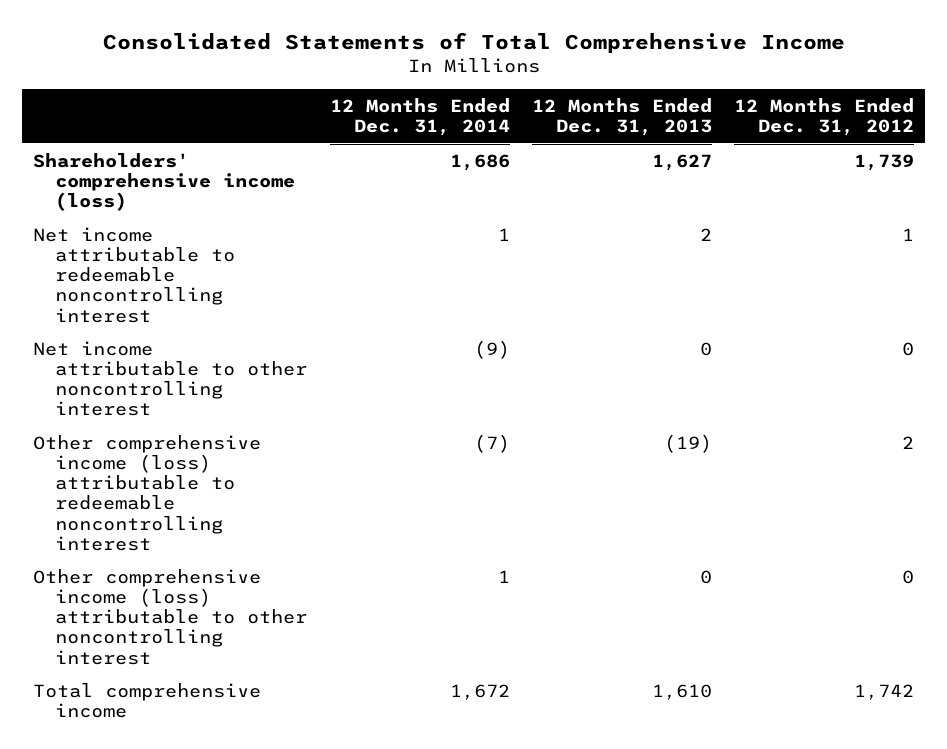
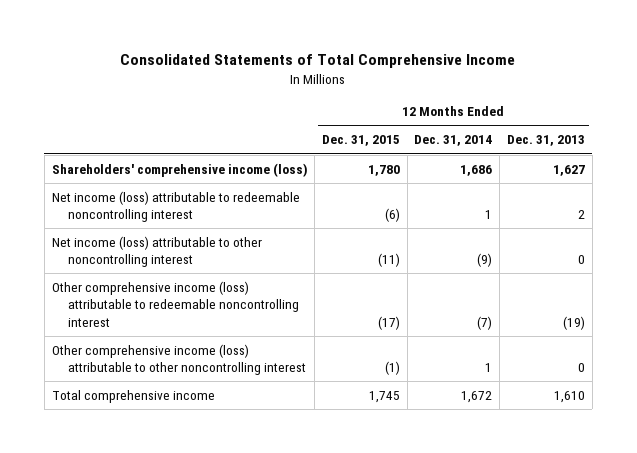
[734,98,915,137] 12 Months Ended Dec. 31, 2012 -> none
none -> [322,135,401,147] Dec. 31, 2015
[32,226,236,323] Net income attributable to redeemable noncontrolling interest -> [51,190,300,223] Net income (loss) attributable to redeemable noncontrolling interest
[32,340,308,417] Net income attributable to other noncontrolling interest -> [51,235,262,268] Net income (loss) attributable to other noncontrolling interest

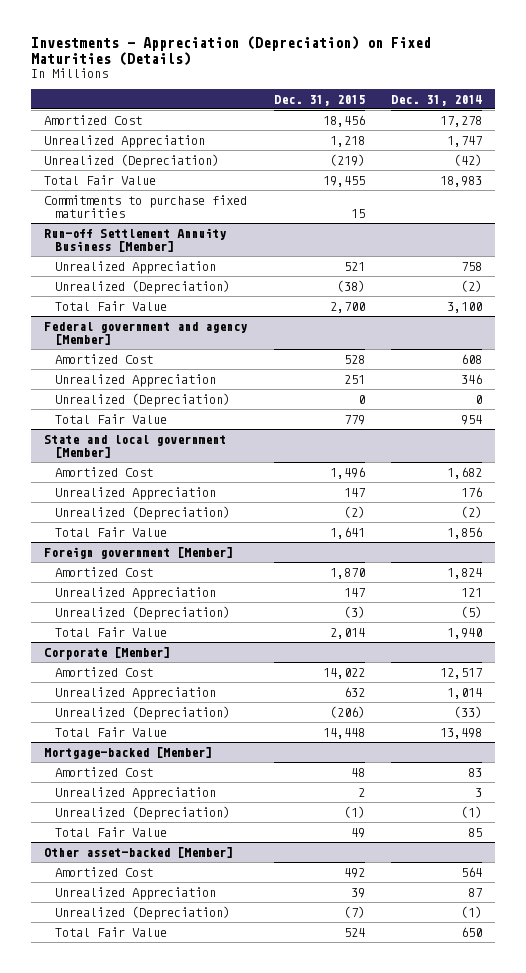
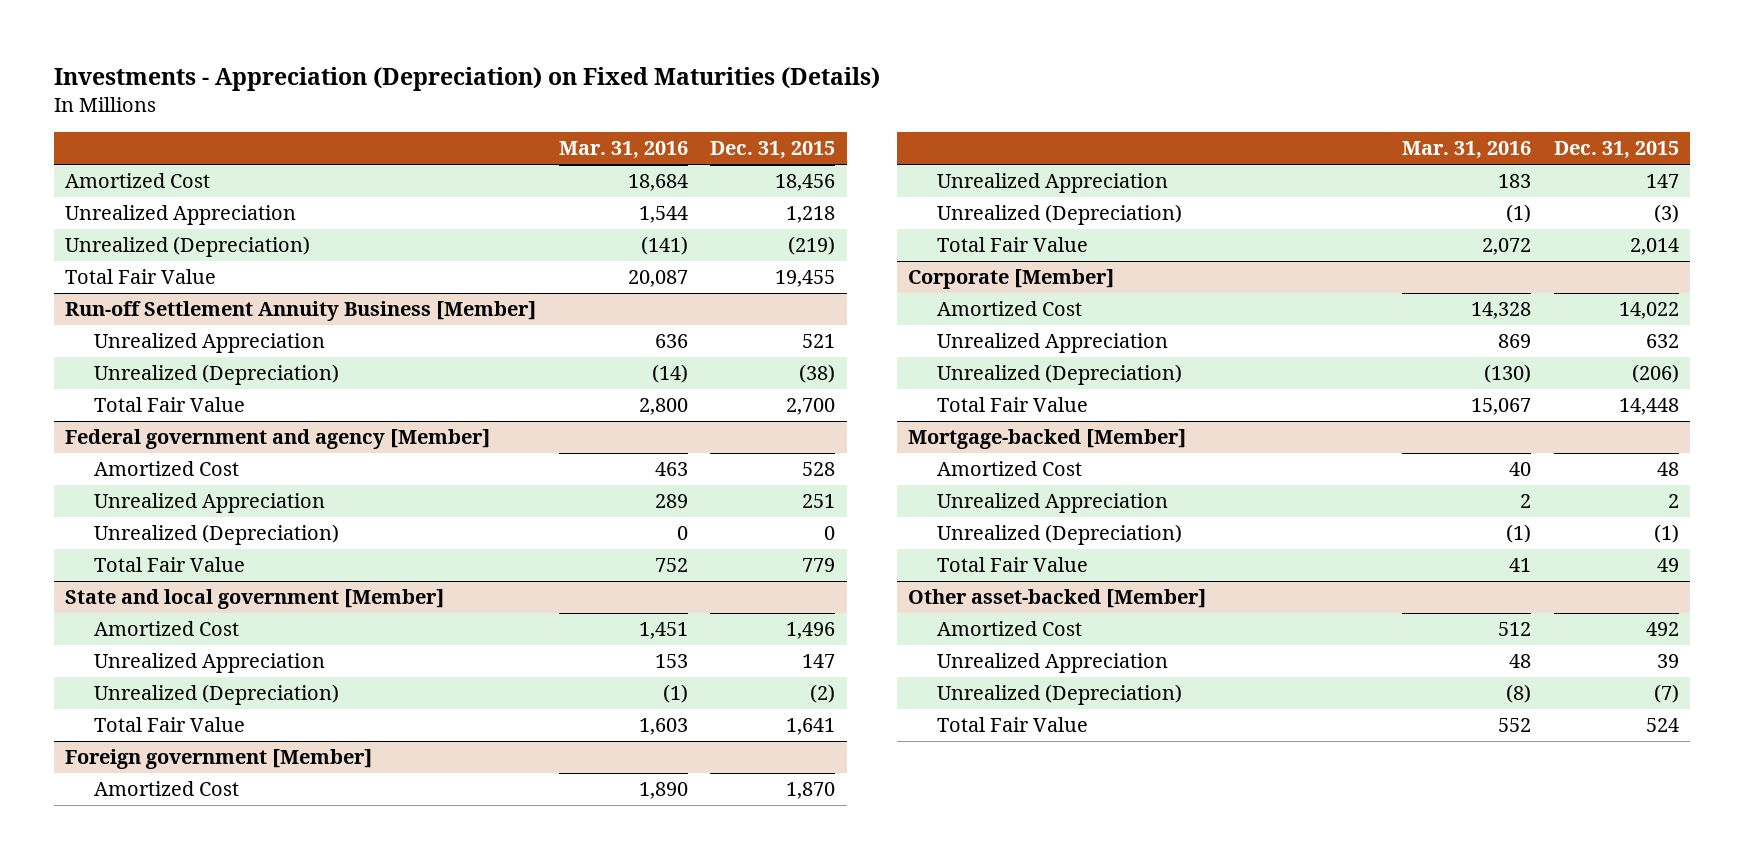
[390,94,482,106] Dec. 31, 2014 -> none
none -> [558,141,688,160] Mar. 31, 2016
[44,194,248,219] Commitments to purchase fixed maturities -> none

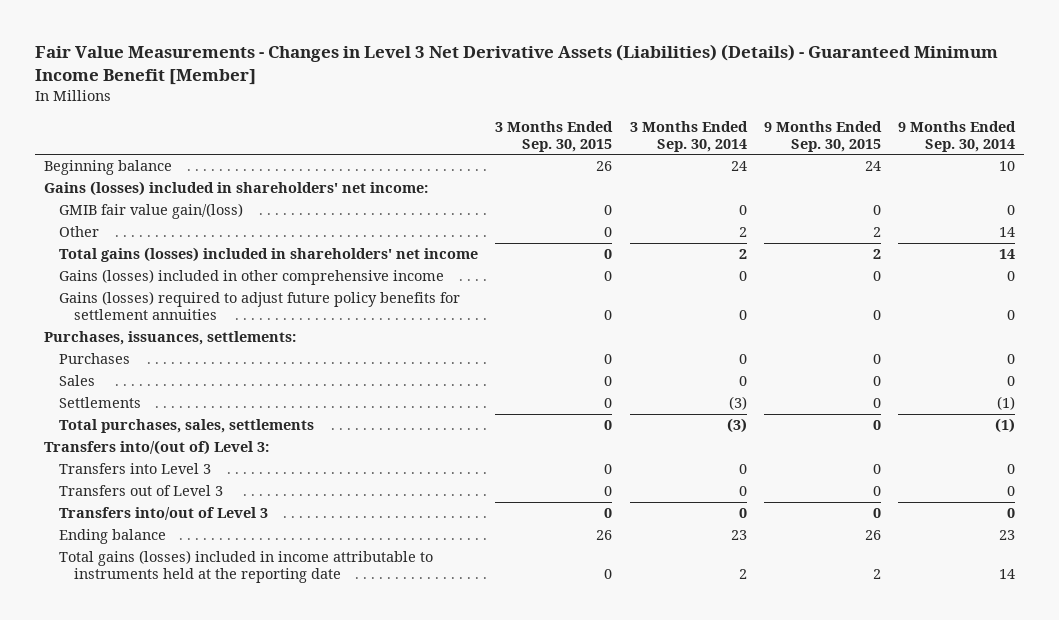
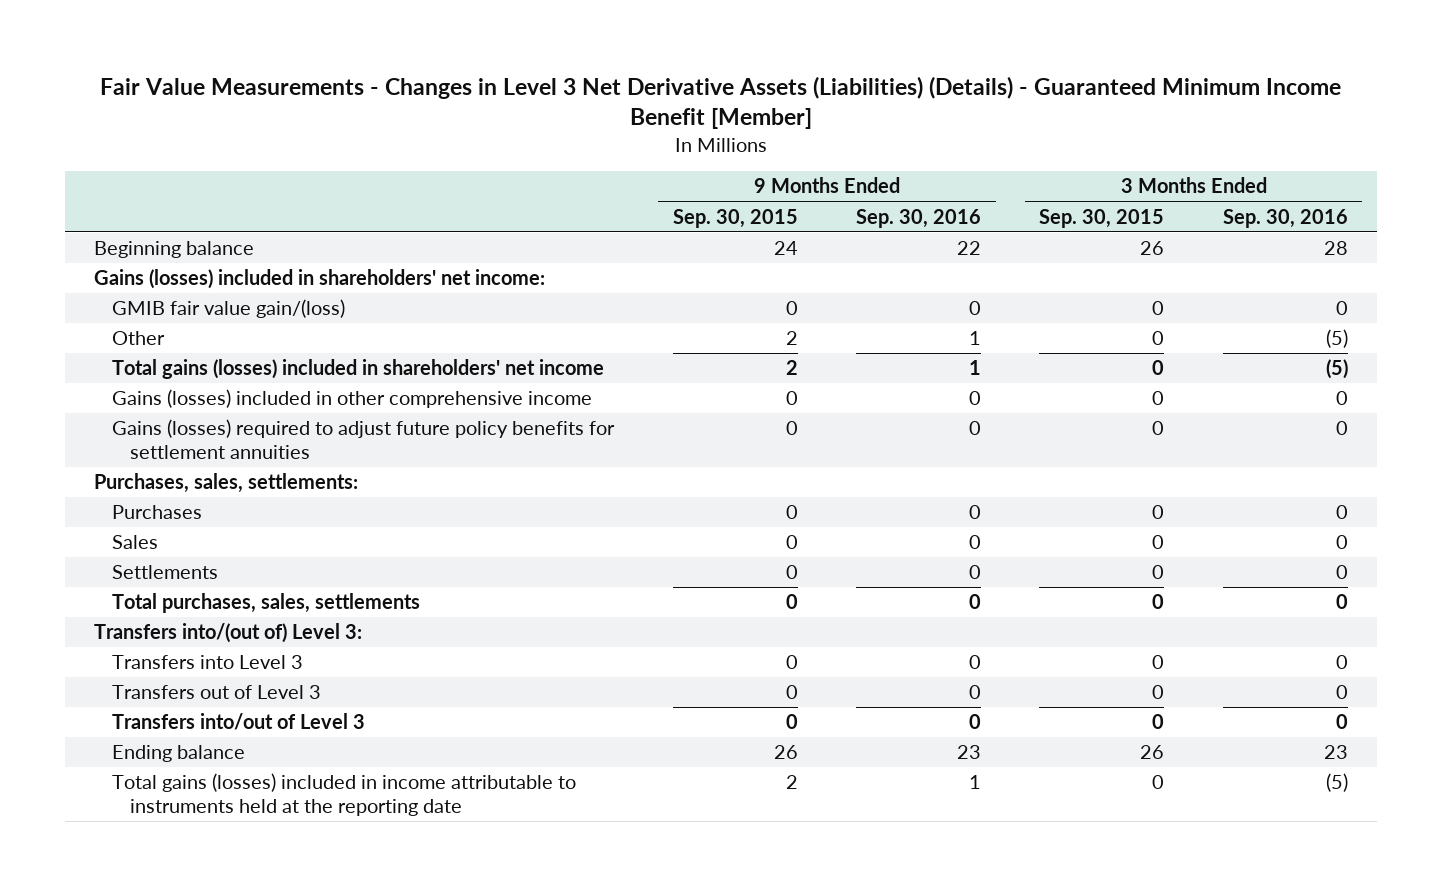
[629,120,748,152] 3 Months Ended Sep. 30, 2014 -> none
[898,120,1017,152] 9 Months Ended Sep. 30, 2014 -> none
none -> [856,208,982,228] Sep. 30, 2016
none -> [1222,208,1348,228] Sep. 30, 2016
[44,331,297,346] Purchases, issuances, settlements: -> [94,473,359,494] Purchases, sales, settlements:

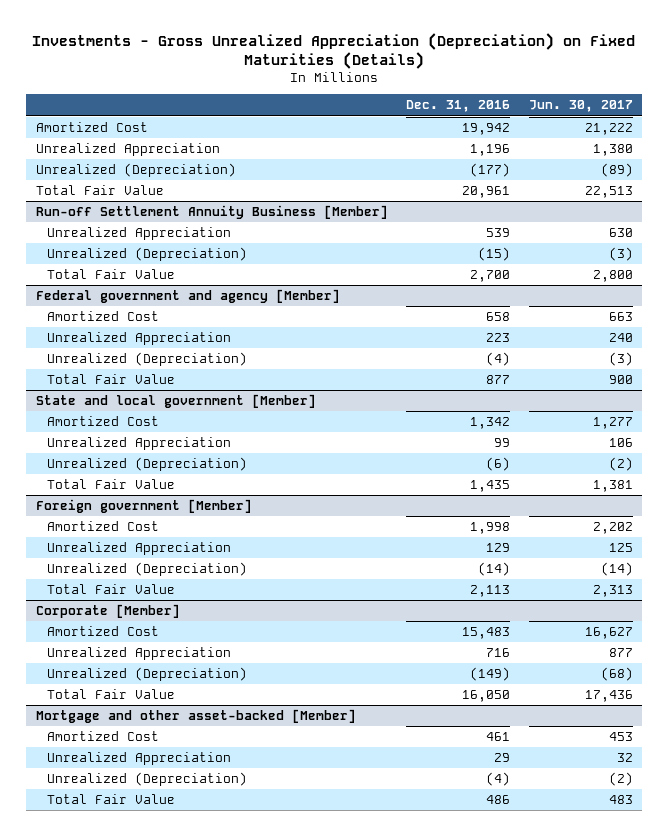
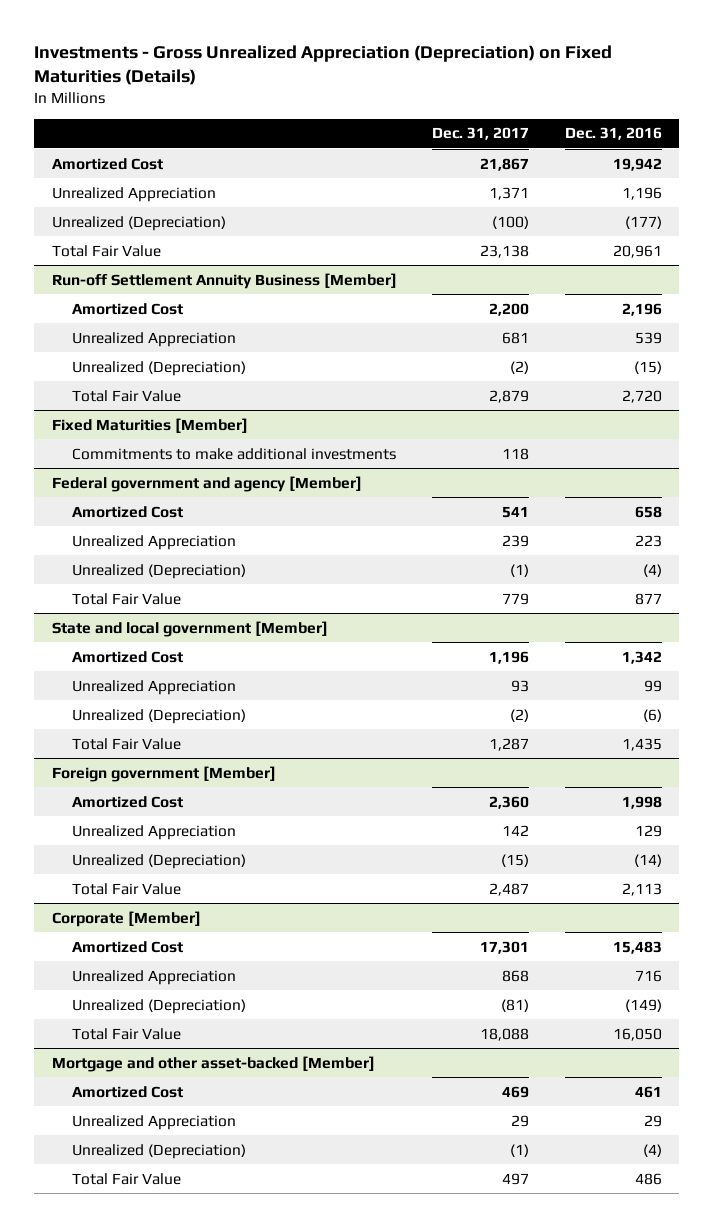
[528,100,633,113] Jun. 30, 2017 -> none
none -> [432,127,530,141] Dec. 31, 2017
none -> [72,302,184,315] Amortized Cost
[470,269,511,282] 2,700 -> [621,389,662,403] 2,720
none -> [51,417,248,433] Fixed Maturities [Member]
none -> [72,447,397,460] Commitments to make additional investments

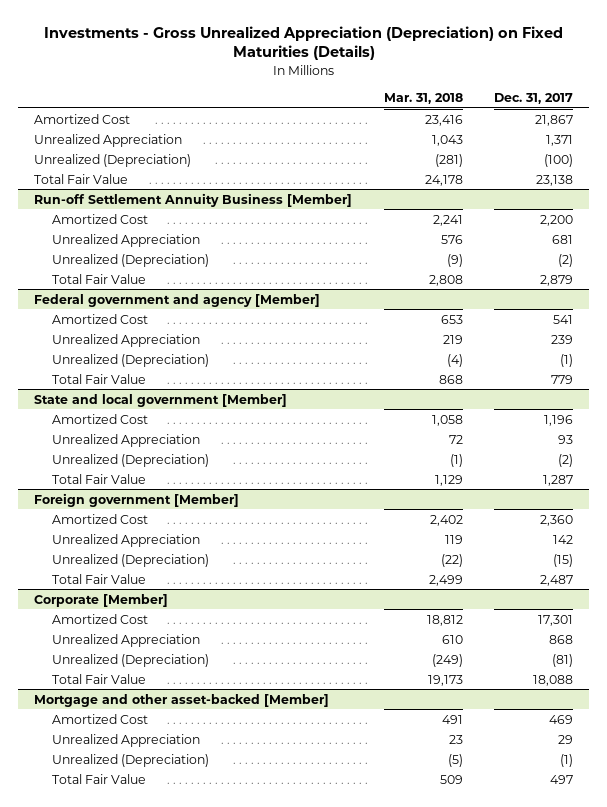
[564,127,662,141] Dec. 31, 2016 -> none
none -> [383,92,463,104] Mar. 31, 2018
[51,417,248,433] Fixed Maturities [Member] -> none
[72,447,397,460] Commitments to make additional investments -> none

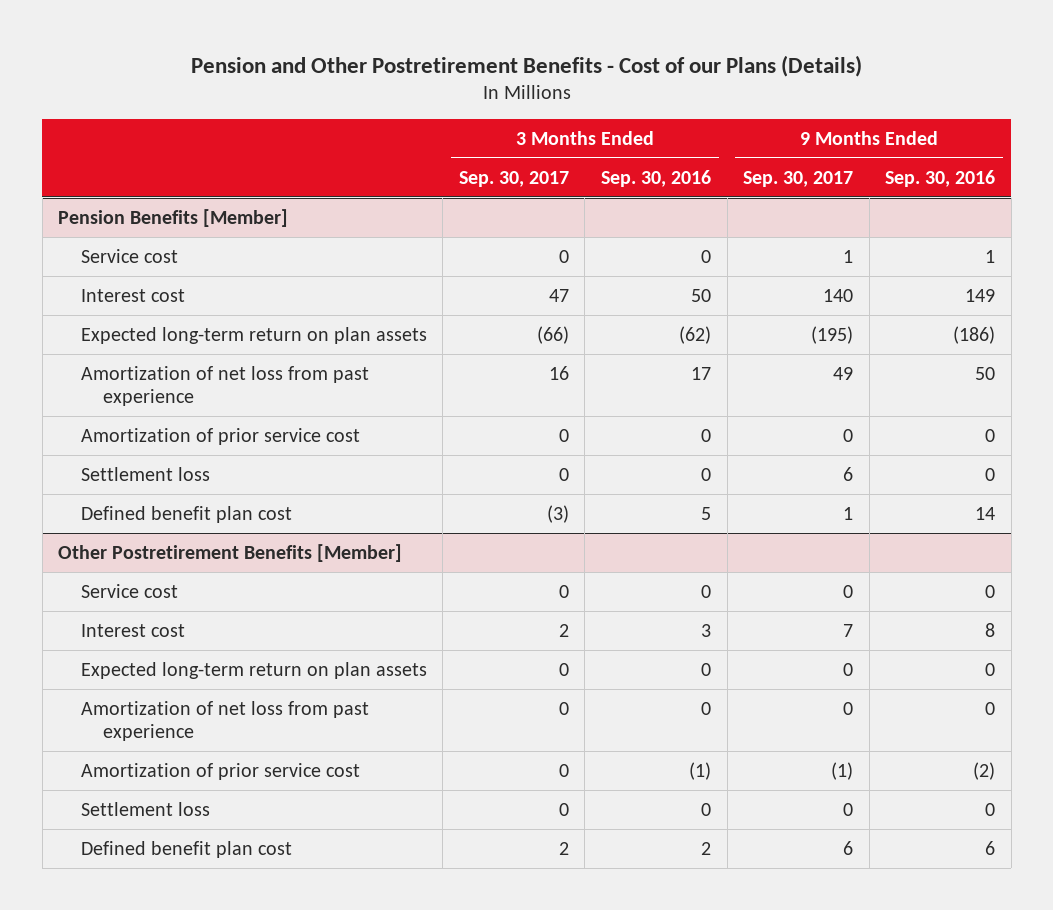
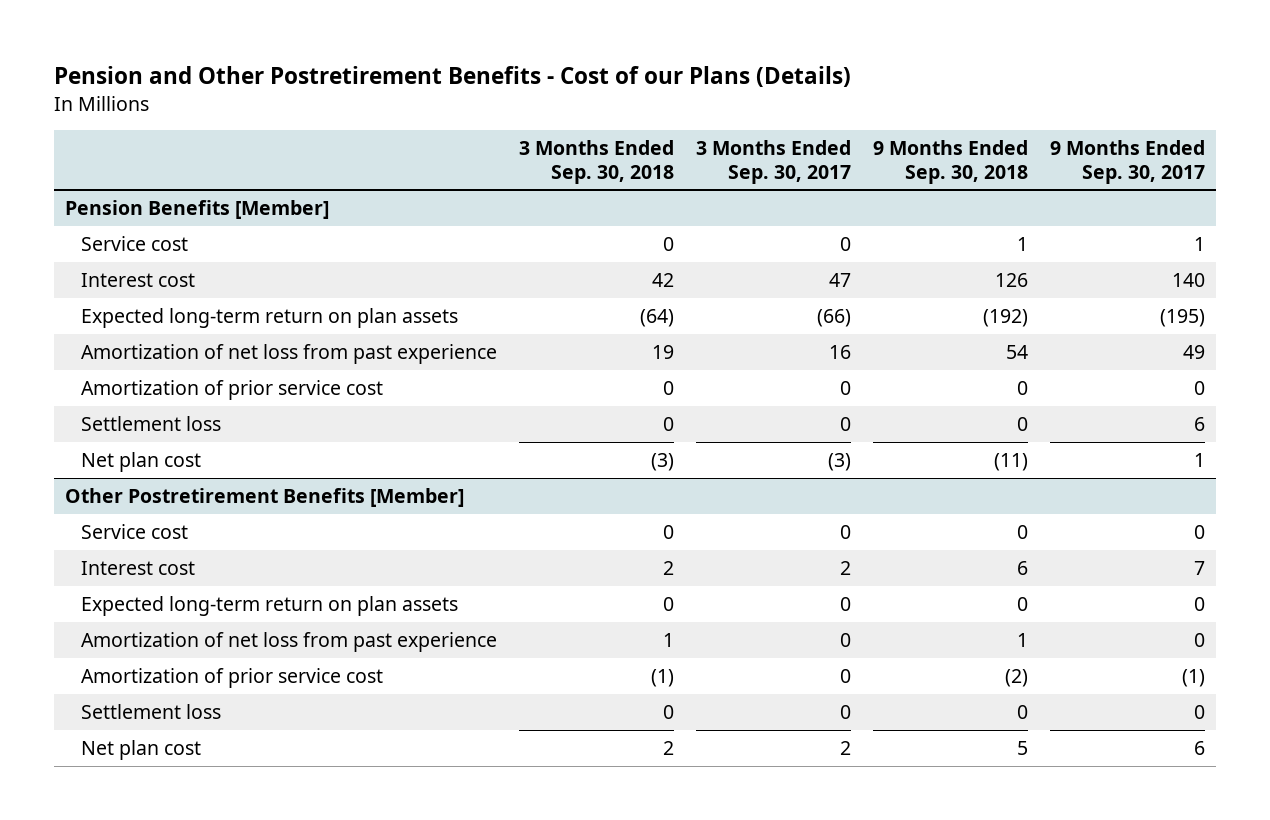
[601,169,712,187] Sep. 30, 2016 -> none
[885,169,996,187] Sep. 30, 2016 -> none
none -> [519,140,675,184] 3 Months Ended Sep. 30, 2018
none -> [873,140,1029,184] 9 Months Ended Sep. 30, 2018
[80,505,292,523] Defined benefit plan cost -> [81,451,202,472] Net plan cost
[80,840,292,858] Defined benefit plan cost -> [81,739,202,760] Net plan cost

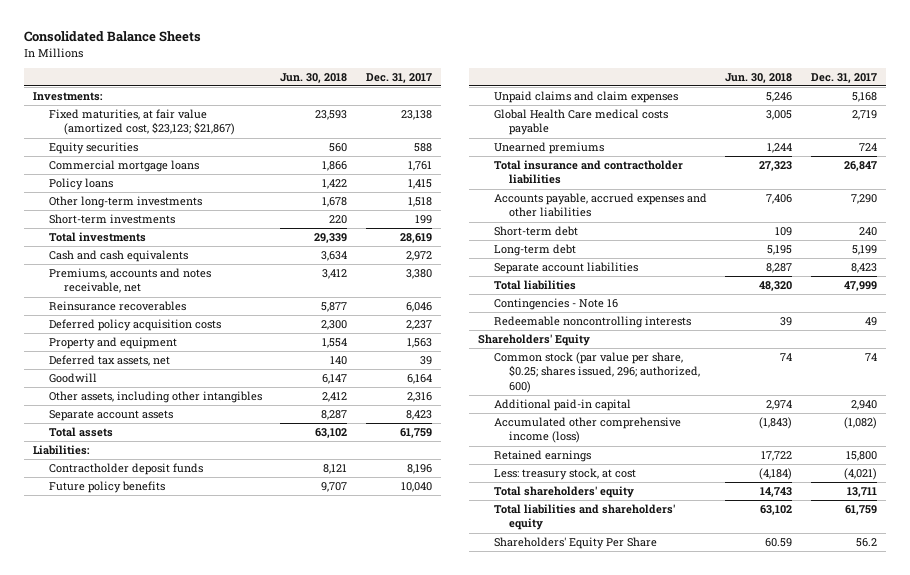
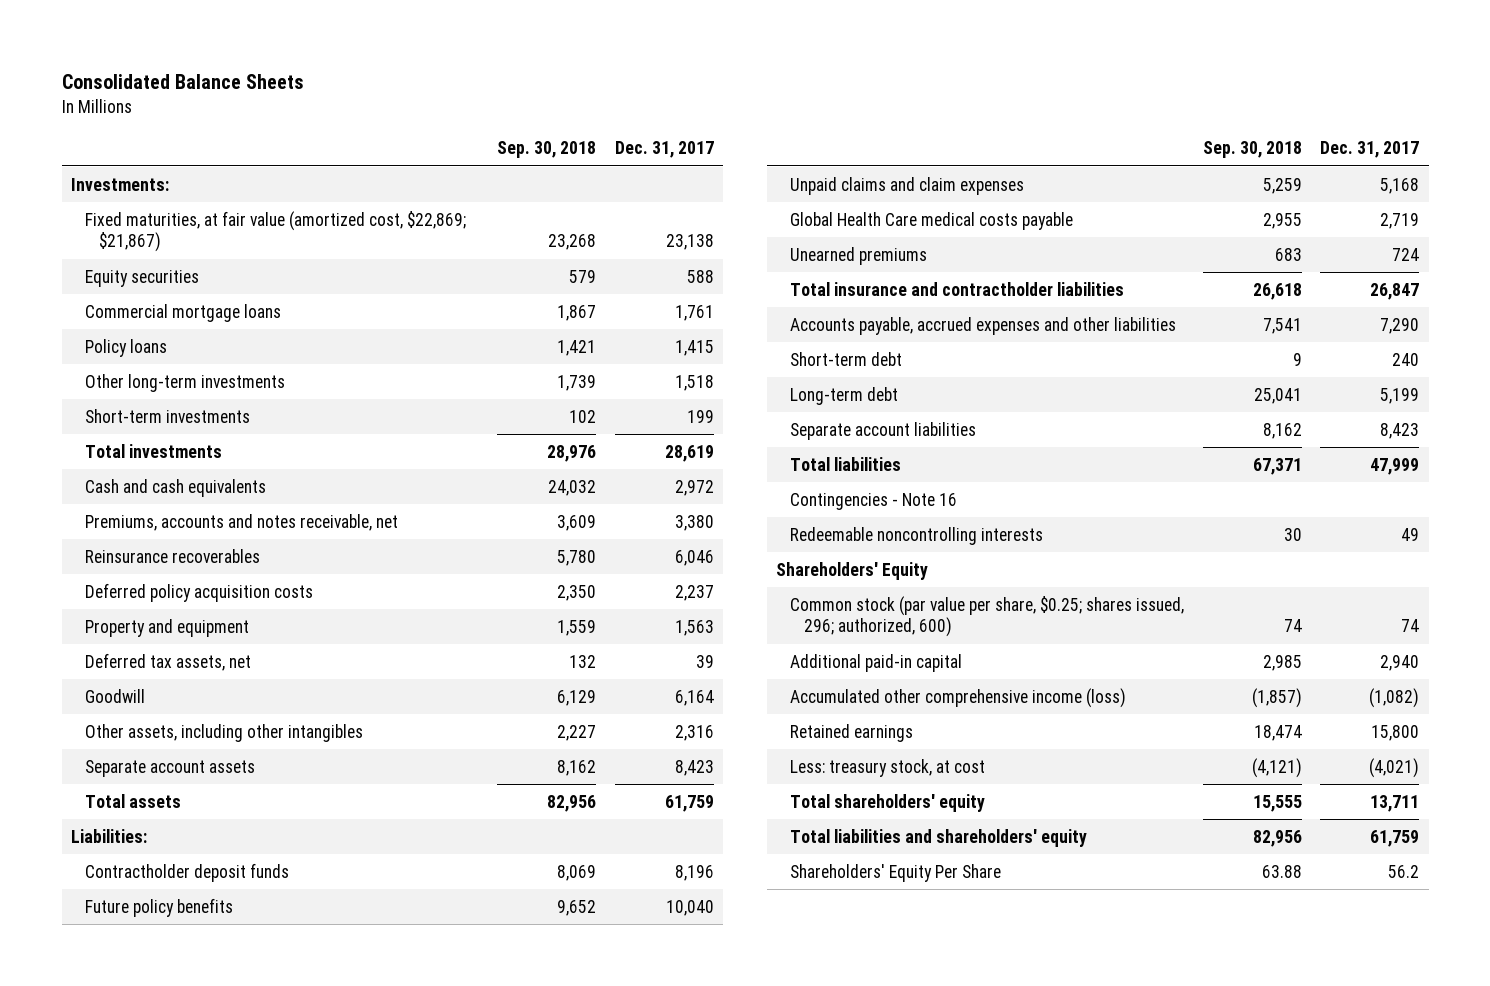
[280,72,348,83] Jun. 30, 2018 -> none
none -> [497,141,597,159] Sep. 30, 2018
[48,109,236,136] Fixed maturities, at fair value (amortized cost, $23,123; $21,867) -> [84,210,466,253] Fixed maturities, at fair value (amortized cost, $22,869; $21,867)

